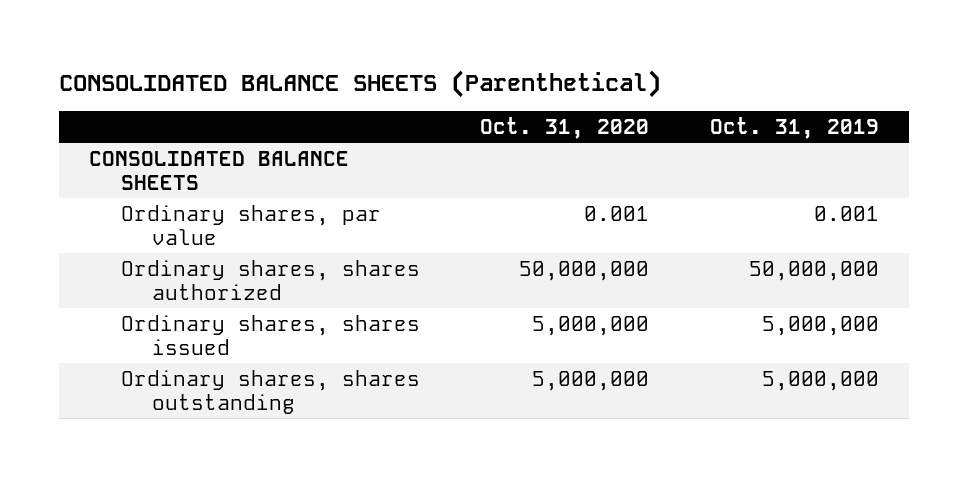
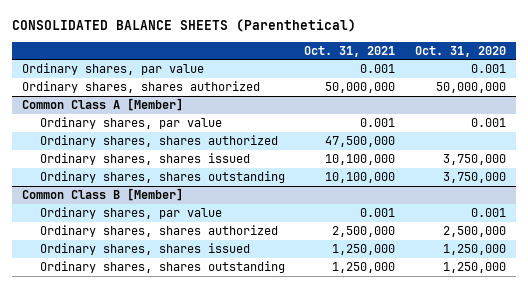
[709,116,879,139] Oct. 31, 2019 -> none
none -> [304,45,396,57] Oct. 31, 2021
[89,150,350,190] CONSOLIDATED BALANCE SHEETS -> none
none -> [22,98,184,112] Common Class A [Member]
none -> [39,117,222,130] Ordinary shares, par value
none -> [39,135,278,148] Ordinary shares, shares authorized
[532,315,650,336] 5,000,000 -> [442,154,506,166] 3,750,000
[532,370,650,391] 5,000,000 -> [442,172,506,184] 3,750,000
none -> [22,188,184,202] Common Class B [Member]
none -> [39,207,222,220] Ordinary shares, par value
none -> [39,225,278,238] Ordinary shares, shares authorized
none -> [39,243,250,256] Ordinary shares, shares issued
none -> [39,261,285,274] Ordinary shares, shares outstanding

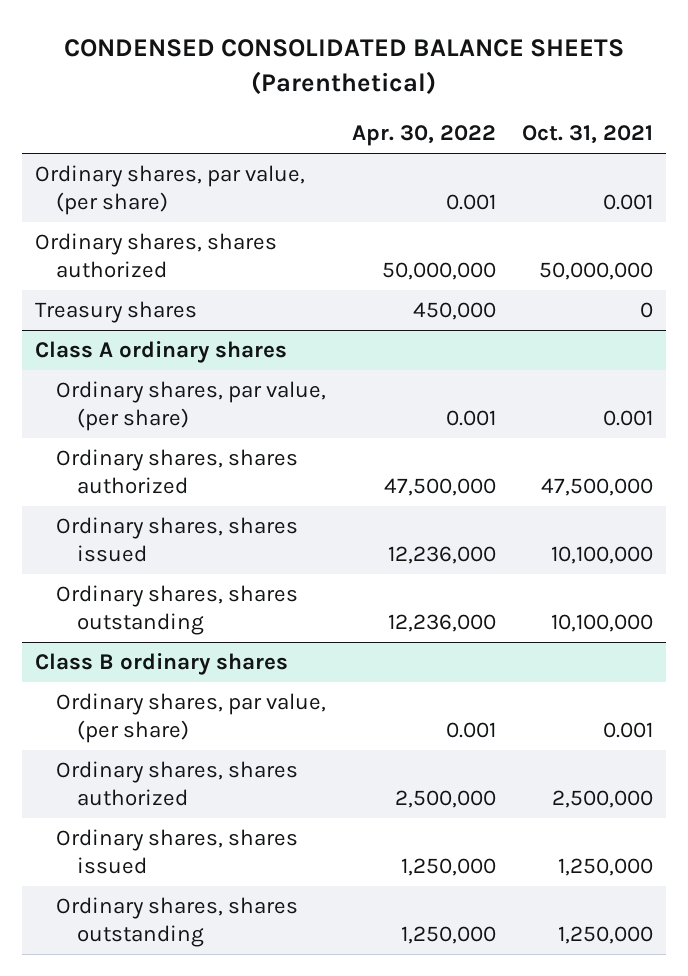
[12,19,357,33] CONSOLIDATED BALANCE SHEETS (Parenthetical) -> [63,39,624,95] CONDENSED CONSOLIDATED BALANCE SHEETS (Parenthetical)
[414,45,506,57] Oct. 31, 2020 -> none
none -> [351,125,496,147] Apr. 30, 2022
[22,63,205,76] Ordinary shares, par value -> [34,164,305,216] Ordinary shares, par value, (per share)
none -> [34,300,197,323] Treasury shares
[22,98,184,112] Common Class A [Member] -> [34,340,287,363] Class A ordinary shares
[39,117,222,130] Ordinary shares, par value -> [55,380,326,432] Ordinary shares, par value, (per share)
[22,188,184,202] Common Class B [Member] -> [34,652,288,675] Class B ordinary shares
[39,207,222,220] Ordinary shares, par value -> [55,692,326,744] Ordinary shares, par value, (per share)

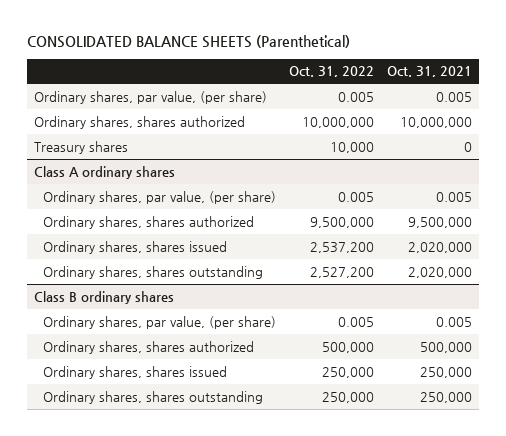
[63,39,624,95] CONDENSED CONSOLIDATED BALANCE SHEETS (Parenthetical) -> [27,35,351,49] CONSOLIDATED BALANCE SHEETS (Parenthetical)
[351,125,496,147] Apr. 30, 2022 -> none
none -> [289,66,375,78] Oct. 31, 2022
[602,194,653,211] 0.001 -> [436,91,473,102] 0.005
[538,262,653,281] 50,000,000 -> [400,116,473,128] 10,000,000
[602,410,653,427] 0.001 -> [436,191,473,202] 0.005
[540,478,653,497] 47,500,000 -> [408,216,473,228] 9,500,000
[550,546,653,565] 10,100,000 -> [408,241,473,253] 2,020,000
[550,614,653,633] 10,100,000 -> [408,266,473,278] 2,020,000
[602,722,653,739] 0.001 -> [436,316,473,327] 0.005
[551,790,653,809] 2,500,000 -> [420,341,473,353] 500,000
[557,858,653,877] 1,250,000 -> [420,366,473,378] 250,000
[557,926,653,945] 1,250,000 -> [420,391,473,403] 250,000

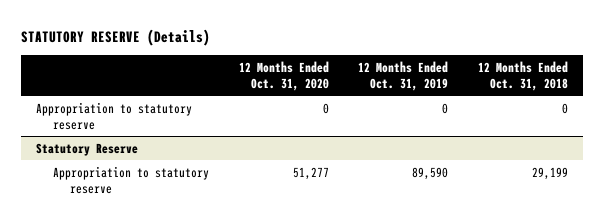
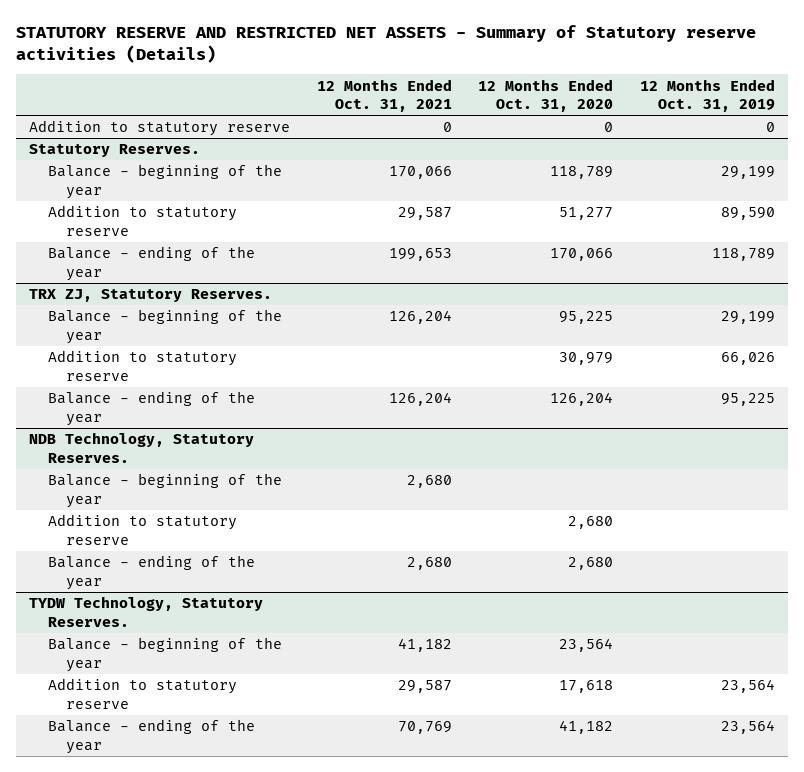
[21,28,211,46] STATUTORY RESERVE (Details) -> [15,25,756,64] STATUTORY RESERVE AND RESTRICTED NET ASSETS - Summary of Statutory reserve activities (Details)
[477,60,568,91] 12 Months Ended Oct. 31, 2018 -> none
none -> [316,78,452,113] 12 Months Ended Oct. 31, 2021
[36,101,193,130] Appropriation to statutory reserve -> [29,120,291,137] Addition to statutory reserve
[36,142,139,156] Statutory Reserve -> [29,144,201,158] Statutory Reserves.
none -> [47,164,282,199] Balance - beginning of the year
[52,165,209,194] Appropriation to statutory reserve -> [47,205,237,236] Addition to statutory reserve
none -> [47,246,255,281] Balance - ending of the year
none -> [29,289,273,303] TRX ZJ, Statutory Reserves.
none -> [47,309,282,344] Balance - beginning of the year
none -> [47,350,237,381] Addition to statutory reserve
none -> [47,391,255,426] Balance - ending of the year
none -> [29,432,255,463] NDB Technology, Statutory Reserves.
none -> [47,473,282,508] Balance - beginning of the year
none -> [47,514,237,545] Addition to statutory reserve
none -> [47,555,255,590] Balance - ending of the year
none -> [29,596,264,627] TYDW Technology, Statutory Reserves.
none -> [47,637,282,672] Balance - beginning of the year
none -> [47,678,237,709] Addition to statutory reserve
none -> [47,719,255,754] Balance - ending of the year

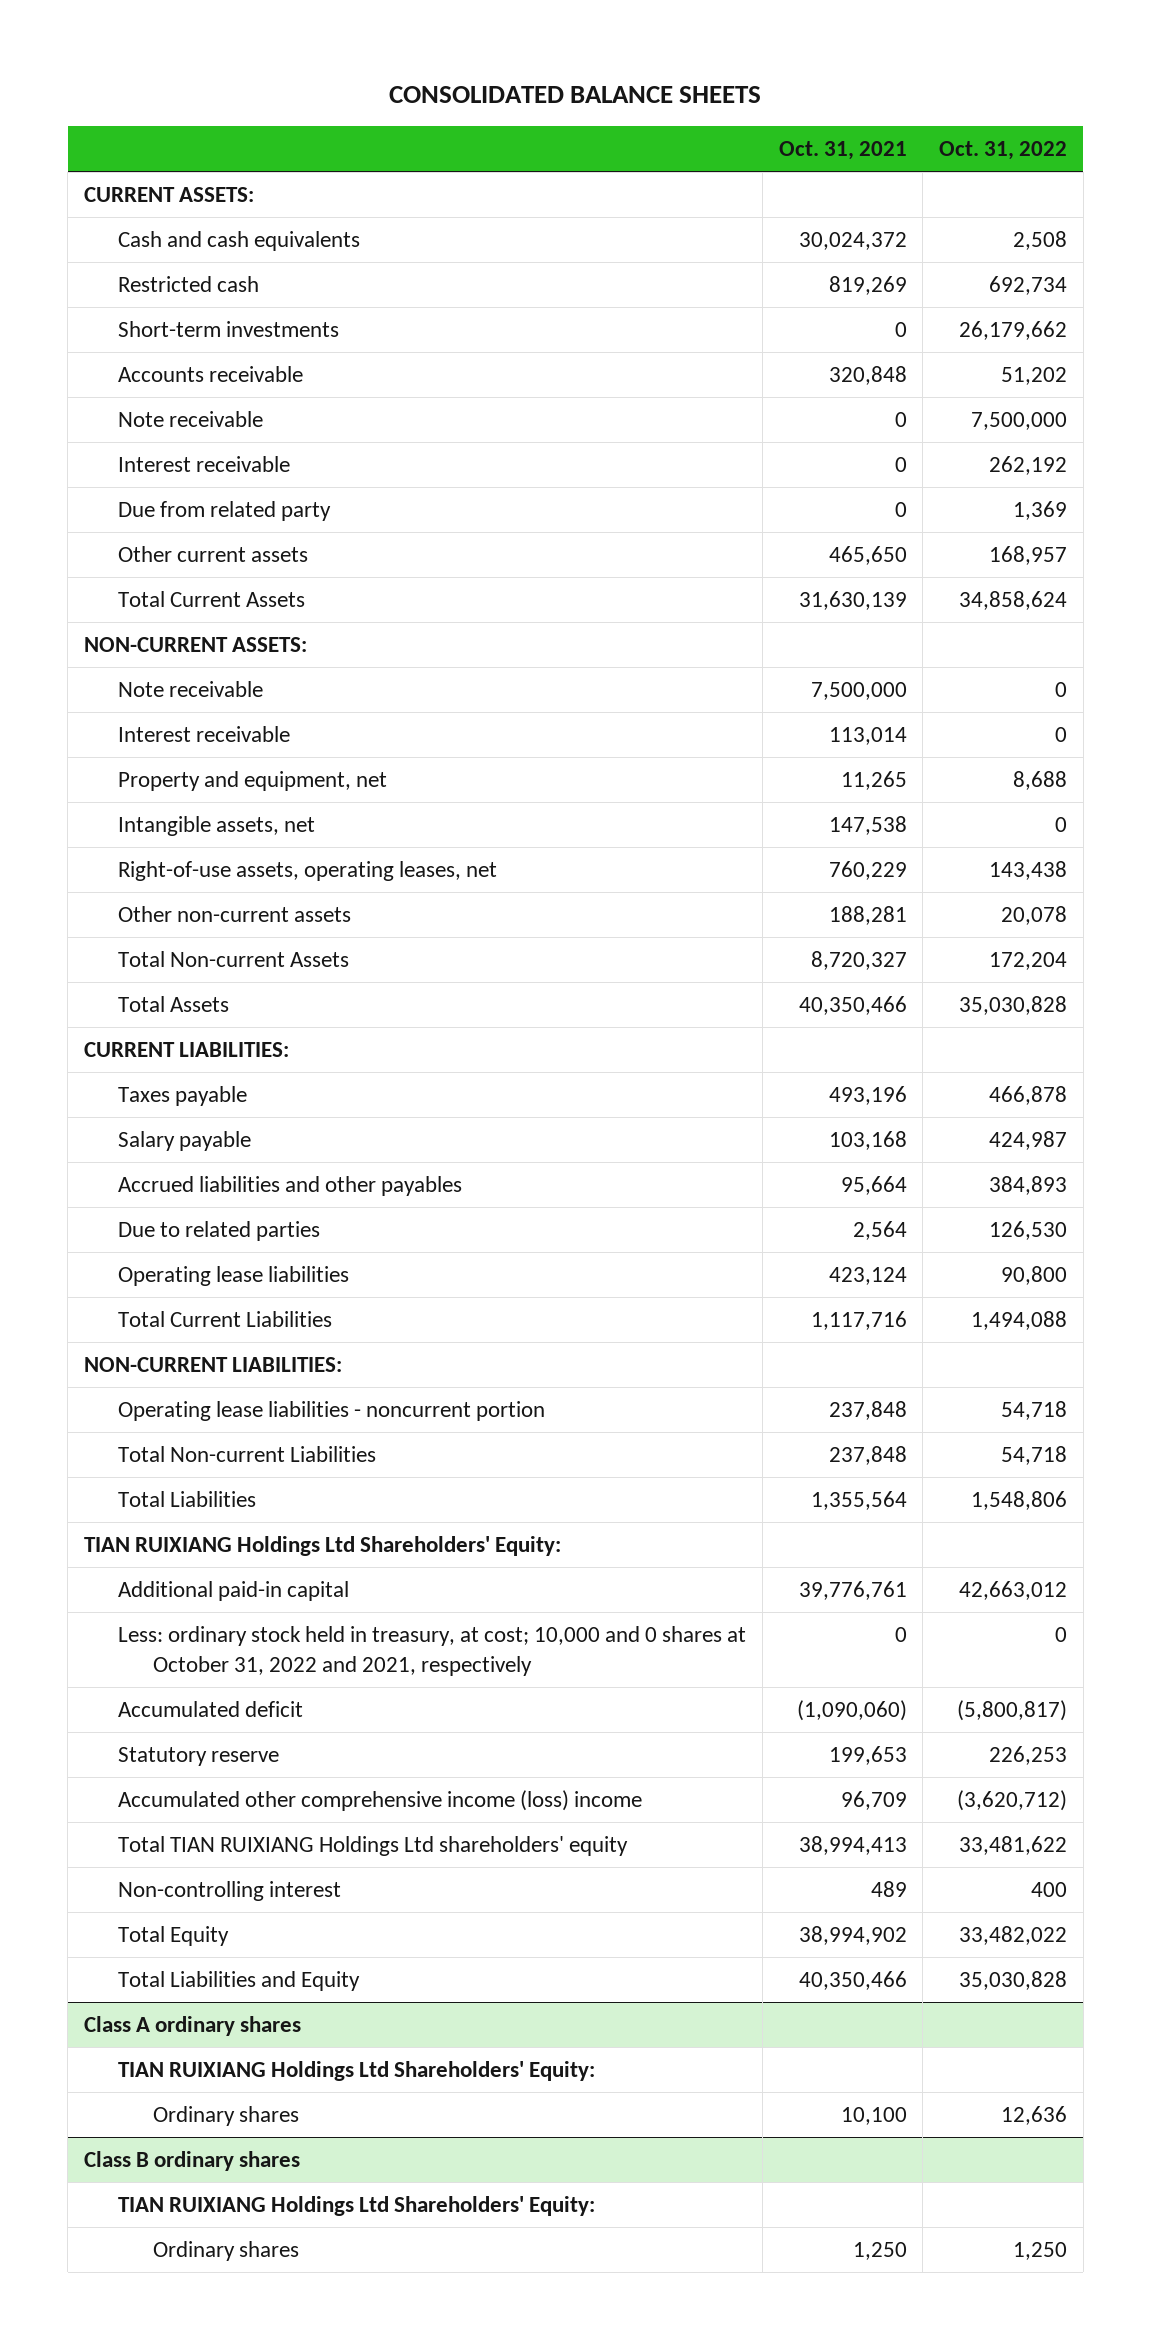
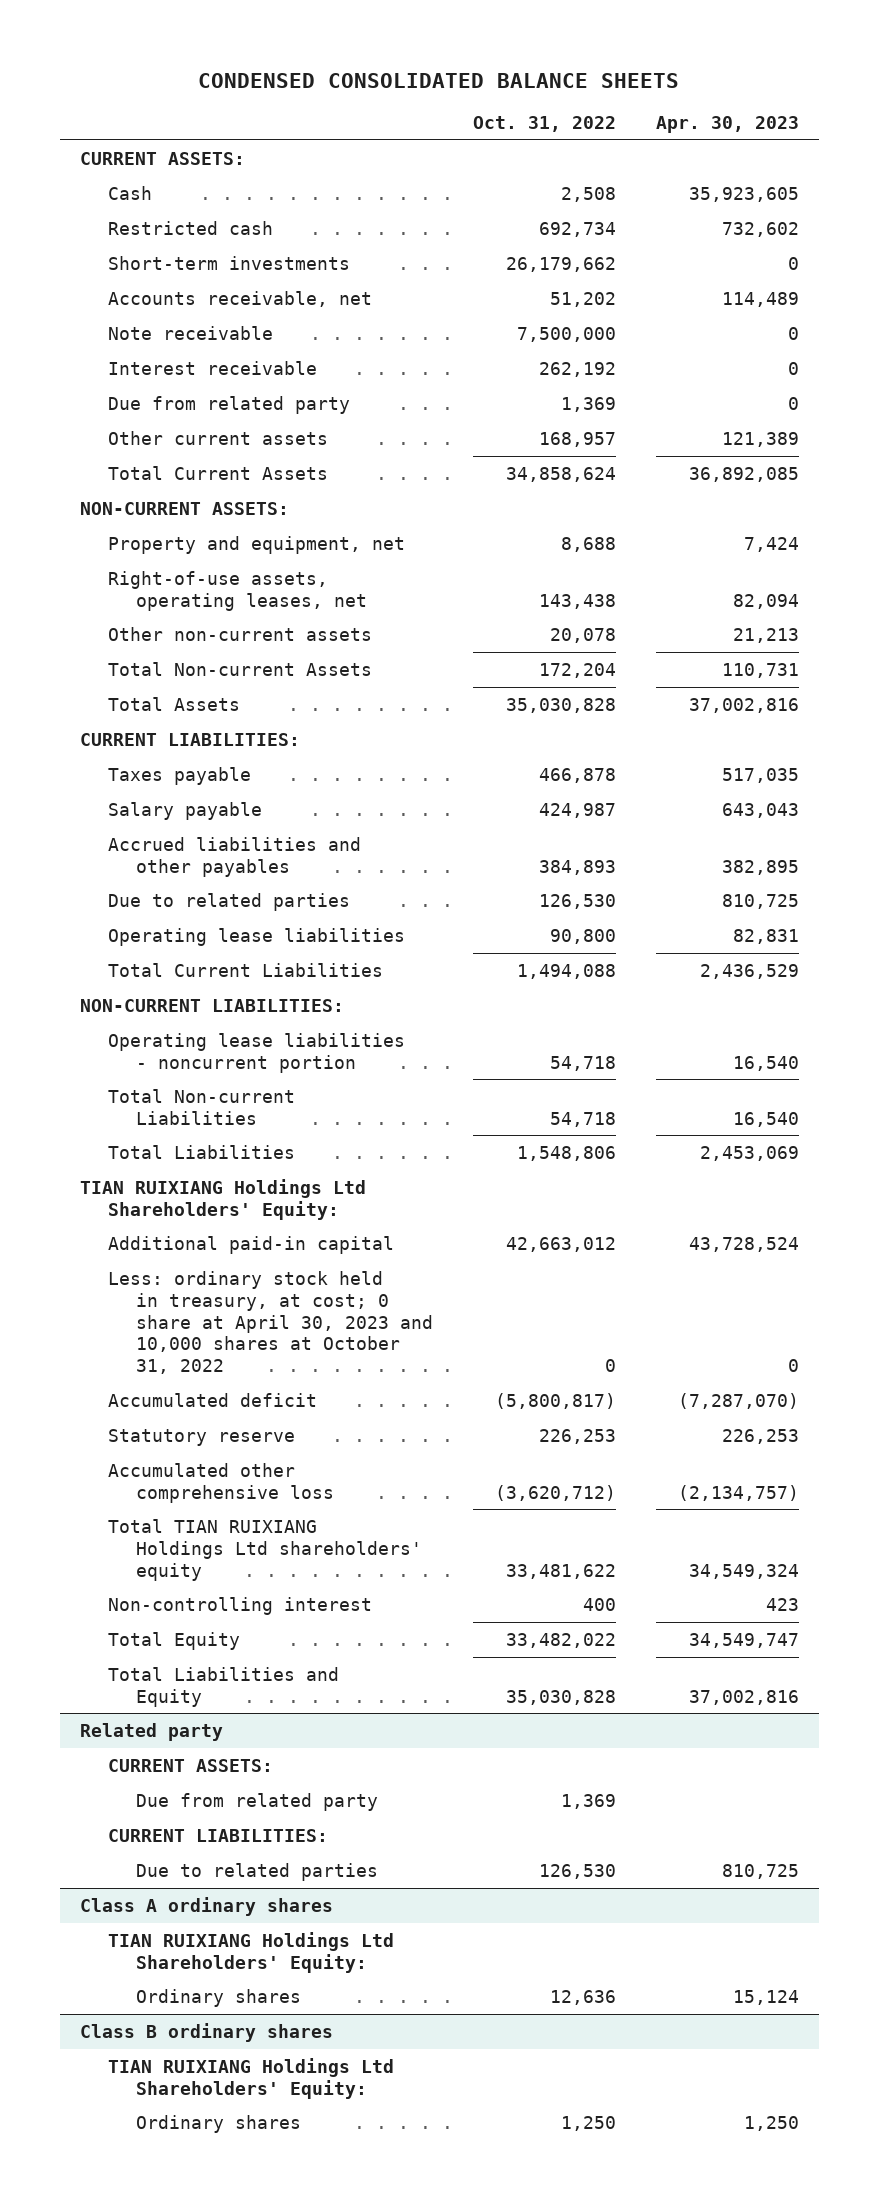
[389,86,762,104] CONSOLIDATED BALANCE SHEETS -> [198,72,680,88] CONDENSED CONSOLIDATED BALANCE SHEETS
[778,141,907,161] Oct. 31, 2021 -> none
none -> [655,116,799,134] Apr. 30, 2023
[118,231,361,252] Cash and cash equivalents -> [107,185,152,200] Cash
[118,366,304,383] Accounts receivable -> [107,290,372,307] Accounts receivable, net
[118,681,264,698] Note receivable -> none
[118,726,291,743] Interest receivable -> none
[118,816,316,837] Intangible assets, net -> none
[118,1626,747,1676] Less: ordinary stock held in treasury, at cost; 10,000 and 0 shares at October 31, 2022 and 2021, respectively -> [107,1270,433,1375] Less: ordinary stock held in treasury, at cost; 0 share at April 30, 2023 and 10,000 shares at October 31, 2022
[118,1790,643,1812] Accumulated other comprehensive income (loss) income -> [107,1462,334,1503] Accumulated other comprehensive loss
none -> [79,1722,223,1741] Related party
none -> [107,1758,273,1772] CURRENT ASSETS:
none -> [135,1792,378,1811] Due from related party
none -> [107,1828,328,1842] CURRENT LIABILITIES:
none -> [135,1862,378,1881] Due to related parties

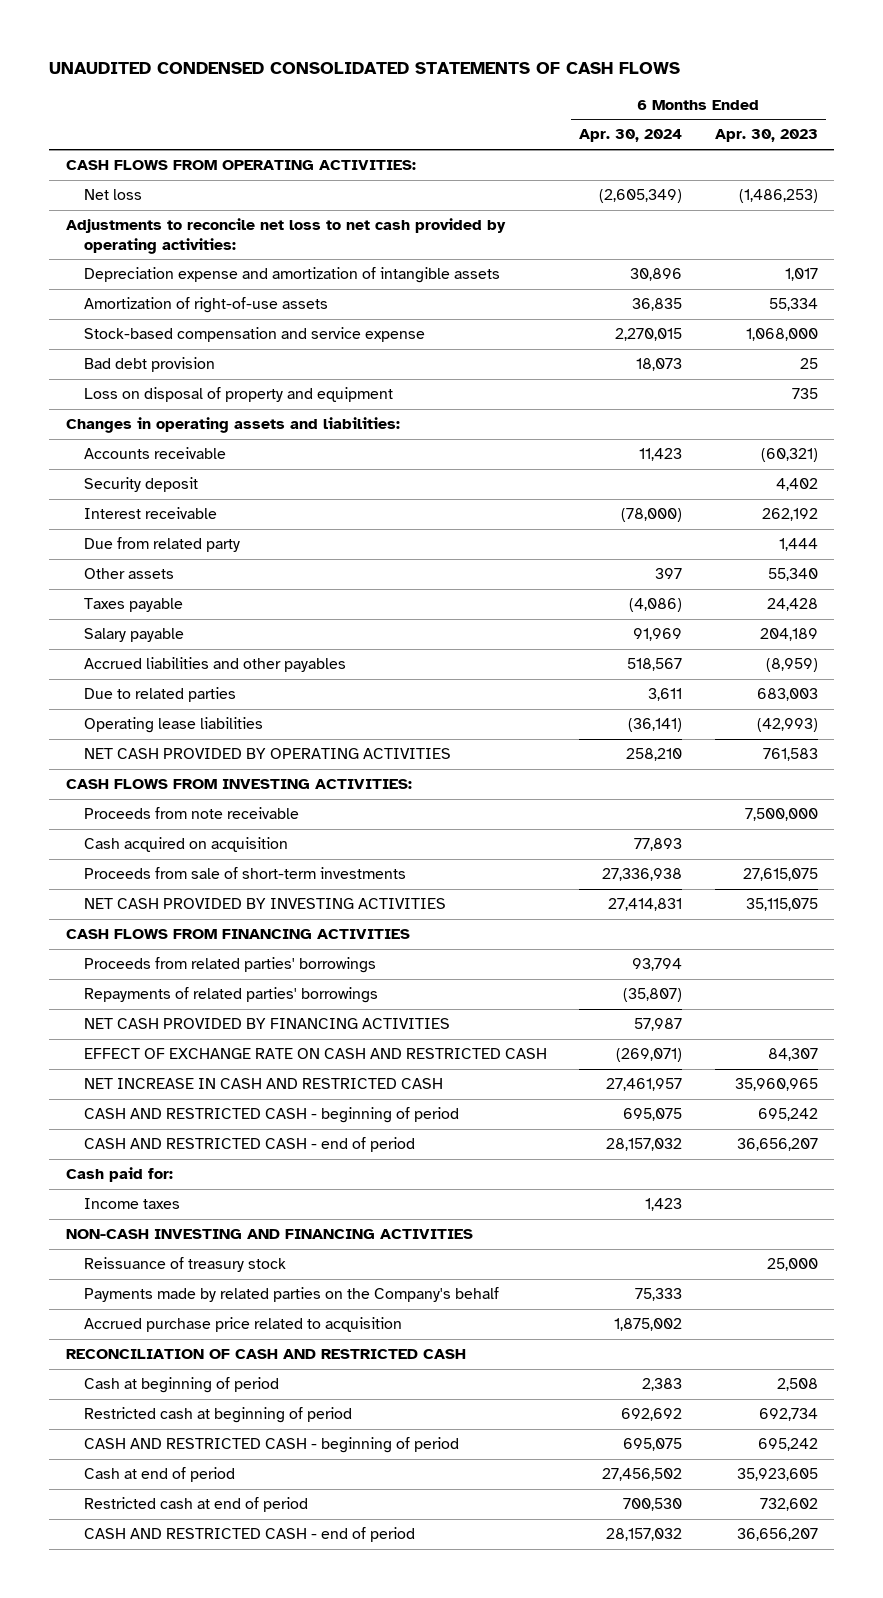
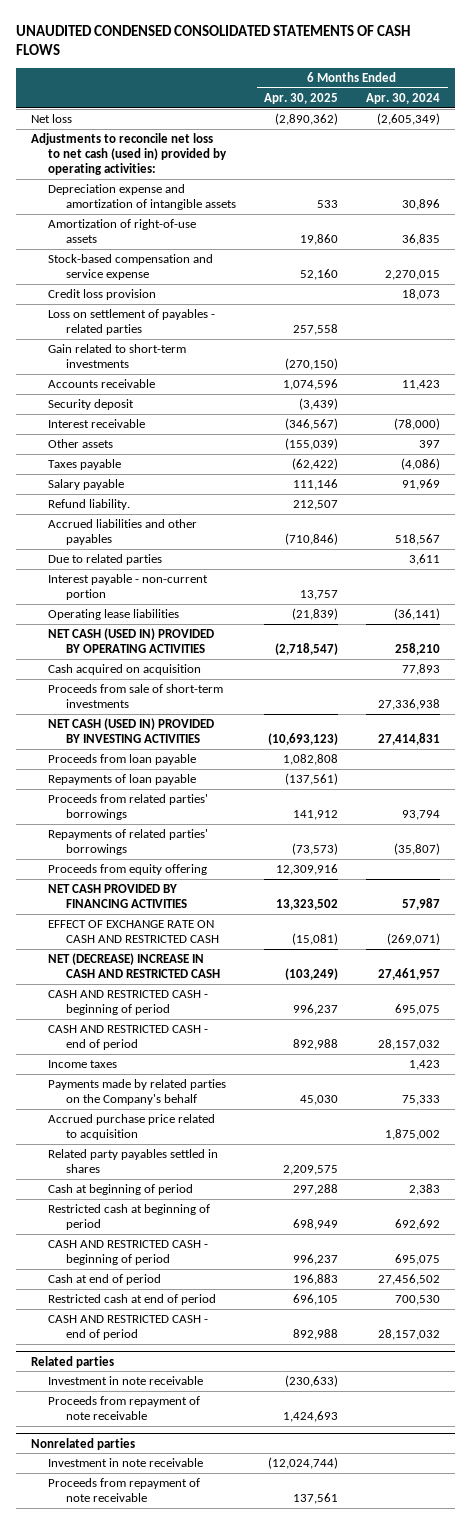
[714,129,818,143] Apr. 30, 2023 -> none
none -> [263,92,338,104] Apr. 30, 2025
[65,160,416,171] CASH FLOWS FROM OPERATING ACTIVITIES: -> none
[65,218,506,254] Adjustments to reconcile net loss to net cash provided by operating activities: -> [30,132,228,176] Adjustments to reconcile net loss to net cash (used in) provided by operating activities:
[83,387,393,403] Loss on disposal of property and equipment -> none
[65,417,400,434] Changes in operating assets and liabilities: -> none
[83,357,215,373] Bad debt provision -> [48,288,157,300] Credit loss provision
none -> [48,308,216,336] Loss on settlement of payables - related parties
none -> [48,343,187,369] Gain related to short-term investments
[83,537,240,553] Due from related party -> none
none -> [48,498,131,510] Refund liability.
none -> [48,573,209,601] Interest payable - non-current portion
[65,779,412,790] CASH FLOWS FROM INVESTING ACTIVITIES: -> none
[83,807,299,820] Proceeds from note receivable -> none
[83,748,451,760] NET CASH PROVIDED BY OPERATING ACTIVITIES -> [48,627,215,654] NET CASH (USED IN) PROVIDED BY OPERATING ACTIVITIES
[65,929,410,940] CASH FLOWS FROM FINANCING ACTIVITIES -> none
[83,898,446,910] NET CASH PROVIDED BY INVESTING ACTIVITIES -> [48,717,215,744] NET CASH (USED IN) PROVIDED BY INVESTING ACTIVITIES
none -> [48,753,197,765] Proceeds from loan payable
none -> [48,773,197,785] Repayments of loan payable
none -> [48,863,208,875] Proceeds from equity offering
[83,1078,443,1090] NET INCREASE IN CASH AND RESTRICTED CASH -> [48,952,220,979] NET (DECREASE) INCREASE IN CASH AND RESTRICTED CASH
[65,1167,173,1183] Cash paid for: -> none
[65,1229,473,1240] NON-CASH INVESTING AND FINANCING ACTIVITIES -> none
[83,1257,286,1273] Reissuance of treasury stock -> none
[65,1349,466,1360] RECONCILIATION OF CASH AND RESTRICTED CASH -> none
none -> [48,1148,219,1174] Related party payables settled in shares
none -> [30,1355,114,1368] Related parties
none -> [48,1375,204,1385] Investment in note receivable
none -> [48,1395,201,1421] Proceeds from repayment of note receivable
none -> [30,1437,135,1450] Nonrelated parties
none -> [48,1457,204,1467] Investment in note receivable
none -> [48,1477,201,1503] Proceeds from repayment of note receivable

